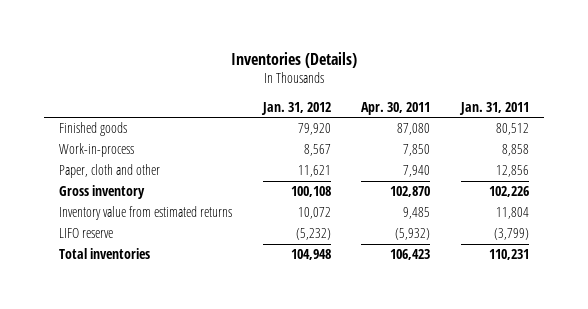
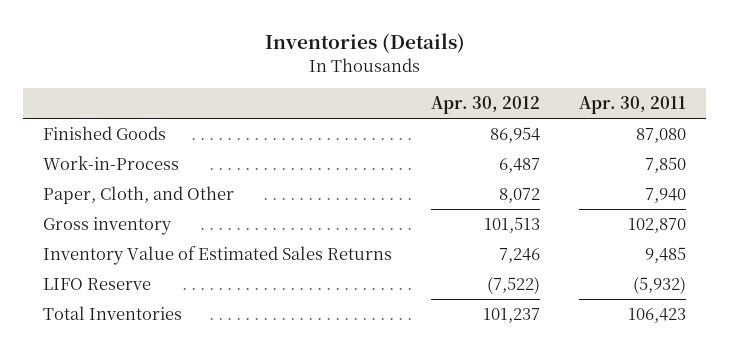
[260,101,331,115] Jan. 31, 2012 -> none
[459,101,530,115] Jan. 31, 2011 -> none
none -> [431,96,541,115] Apr. 30, 2012
[59,122,128,137] Finished goods -> [42,126,166,141] Finished Goods
[59,143,135,158] Work-in-process -> [42,156,179,171] Work-in-Process
[59,164,161,179] Paper, cloth and other -> [42,186,234,205] Paper, Cloth, and Other
[59,206,233,221] Inventory value from estimated returns -> [42,246,392,266] Inventory Value of Estimated Sales Returns
[59,228,114,239] LIFO reserve -> [42,278,151,291] LIFO Reserve
[59,248,151,260] Total inventories -> [42,306,182,321] Total Inventories

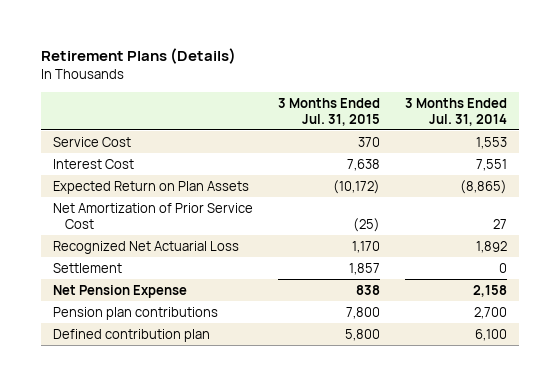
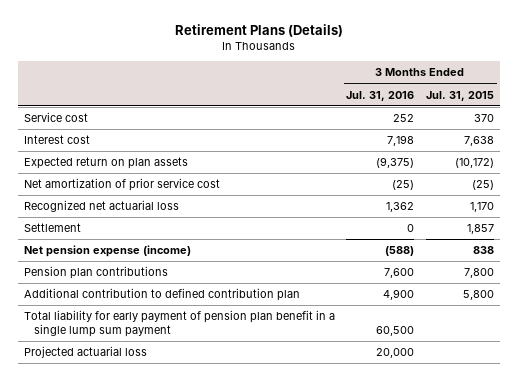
[404,97,507,126] 3 Months Ended Jul. 31, 2014 -> none
none -> [346,90,415,101] Jul. 31, 2016
[53,136,132,147] Service Cost -> [23,112,88,123] Service cost
[53,158,135,169] Interest Cost -> [23,135,90,145] Interest cost
[53,180,250,194] Expected Return on Plan Assets -> [23,157,188,170] Expected return on plan assets
[53,202,254,229] Net Amortization of Prior Service Cost -> [23,178,220,192] Net amortization of prior service cost
[53,240,240,254] Recognized Net Actuarial Loss -> [23,200,179,213] Recognized net actuarial loss
[53,284,188,298] Net Pension Expense -> [23,245,191,258] Net pension expense (income)
[53,328,211,342] Defined contribution plan -> [23,288,300,302] Additional contribution to defined contribution plan
none -> [23,310,335,338] Total liability for early payment of pension plan benefit in a single lump sum payment
none -> [23,346,147,359] Projected actuarial loss

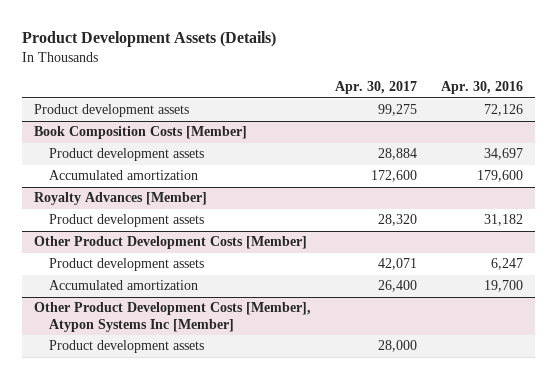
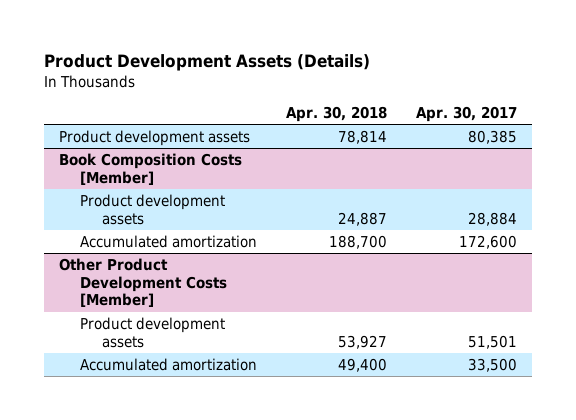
[440,81,523,95] Apr. 30, 2016 -> none
none -> [286,106,388,123] Apr. 30, 2018
[377,104,417,117] 99,275 -> [468,129,518,144] 80,385
[33,192,207,206] Royalty Advances [Member] -> none
[49,214,205,228] Product development assets -> none
[33,302,311,332] Other Product Development Costs [Member], Atypon Systems Inc [Member] -> none
[49,340,205,354] Product development assets -> none
[377,258,417,271] 42,071 -> [468,334,518,349] 51,501
[377,280,417,293] 26,400 -> [468,357,518,372] 33,500

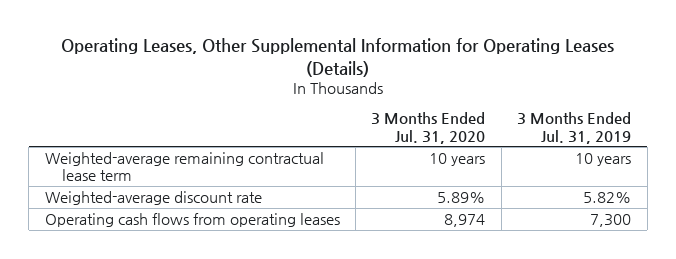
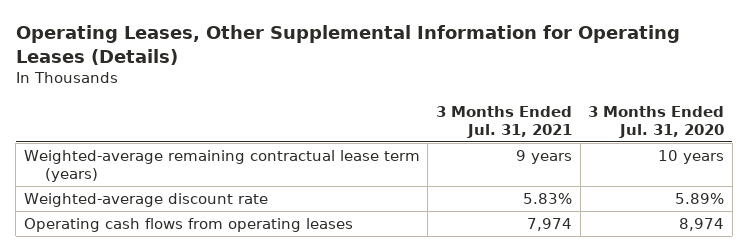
[517,112,632,144] 3 Months Ended Jul. 31, 2019 -> none
none -> [435,105,572,138] 3 Months Ended Jul. 31, 2021
[44,151,324,182] Weighted-average remaining contractual lease term -> [23,150,420,183] Weighted-average remaining contractual lease term (years)

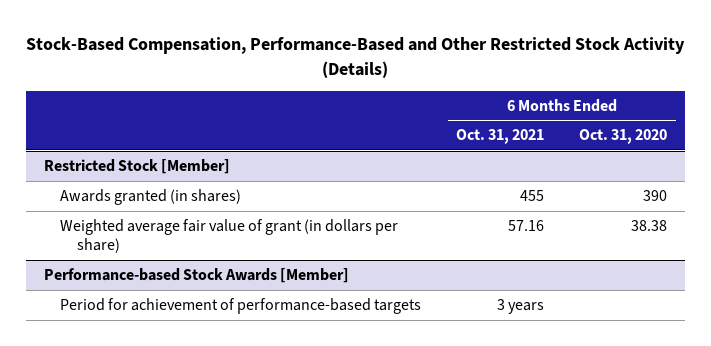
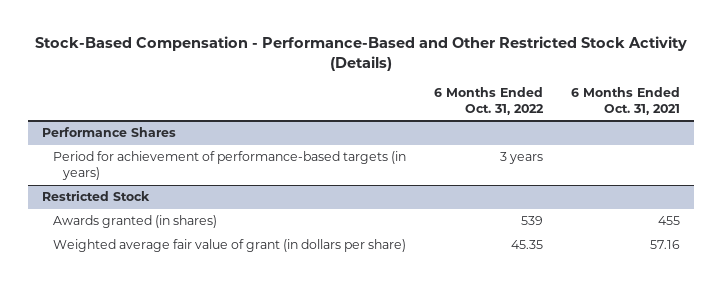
[26,37,686,78] Stock-Based Compensation, Performance-Based and Other Restricted Stock Activity (Details) -> [34,36,687,71] Stock-Based Compensation - Performance-Based and Other Restricted Stock Activity (Details)
[579,129,668,145] Oct. 31, 2020 -> none
none -> [433,86,544,115] 6 Months Ended Oct. 31, 2022
none -> [42,127,177,138] Performance Shares
none -> [52,151,406,181] Period for achievement of performance-based targets (in years)
[43,159,230,175] Restricted Stock [Member] -> [42,190,151,202] Restricted Stock
[43,268,349,284] Performance-based Stock Awards [Member] -> none
[60,298,422,315] Period for achievement of performance-based targets -> none

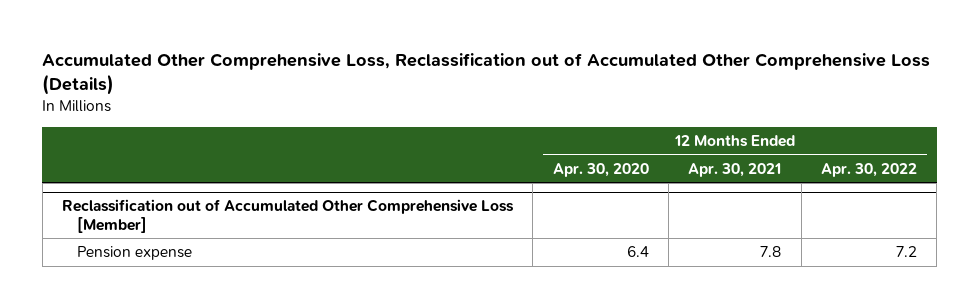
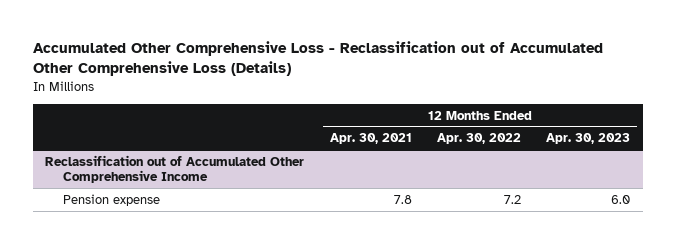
[42,53,931,96] Accumulated Other Comprehensive Loss, Reclassification out of Accumulated Other Comprehensive Loss (Details) -> [32,40,603,77] Accumulated Other Comprehensive Loss - Reclassification out of Accumulated Other Comprehensive Loss (Details)
[552,162,649,177] Apr. 30, 2020 -> none
none -> [546,133,631,145] Apr. 30, 2023
[61,199,514,233] Reclassification out of Accumulated Other Comprehensive Loss [Member] -> [45,154,305,184] Reclassification out of Accumulated Other Comprehensive Income

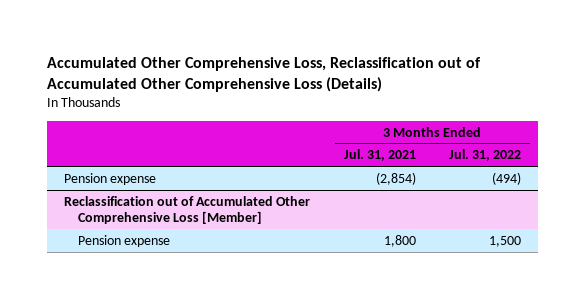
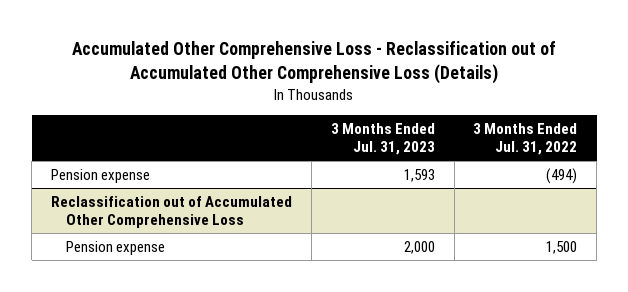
[47,57,482,93] Accumulated Other Comprehensive Loss, Reclassification out of Accumulated Other Comprehensive Loss (Details) -> [72,41,557,85] Accumulated Other Comprehensive Loss - Reclassification out of Accumulated Other Comprehensive Loss (Details)
[343,149,416,162] Jul. 31, 2021 -> none
none -> [330,122,435,156] 3 Months Ended Jul. 31, 2023
[63,195,310,225] Reclassification out of Accumulated Other Comprehensive Loss [Member] -> [51,195,293,229] Reclassification out of Accumulated Other Comprehensive Loss

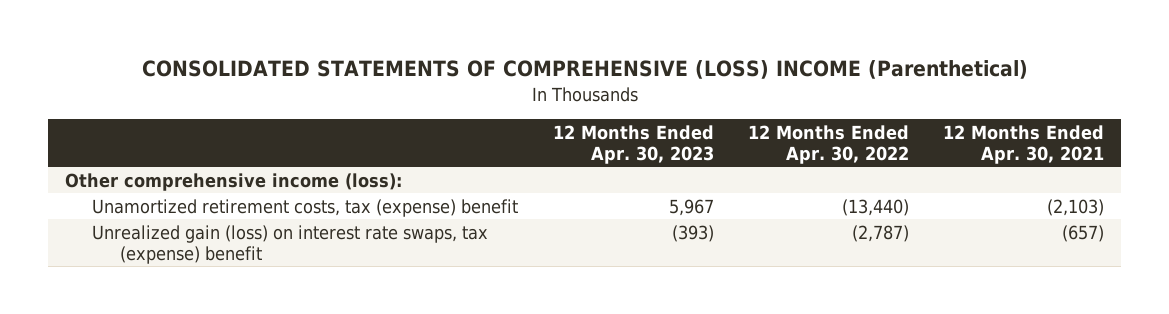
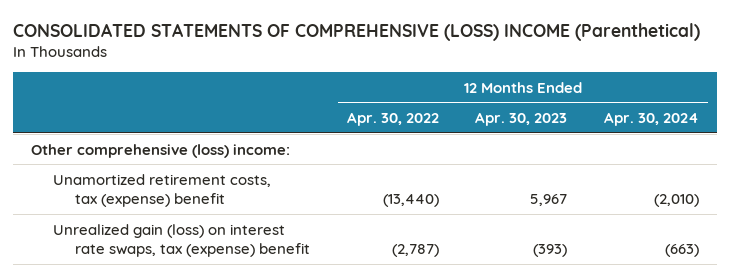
[942,124,1104,164] 12 Months Ended Apr. 30, 2021 -> none
none -> [603,112,699,127] Apr. 30, 2024
[65,172,403,191] Other comprehensive income (loss): -> [31,143,291,158] Other comprehensive (loss) income:

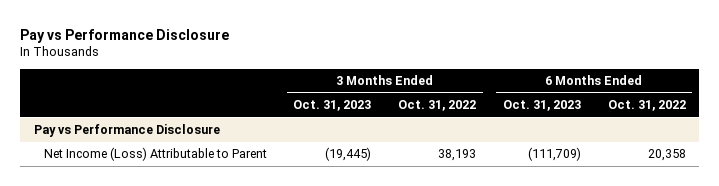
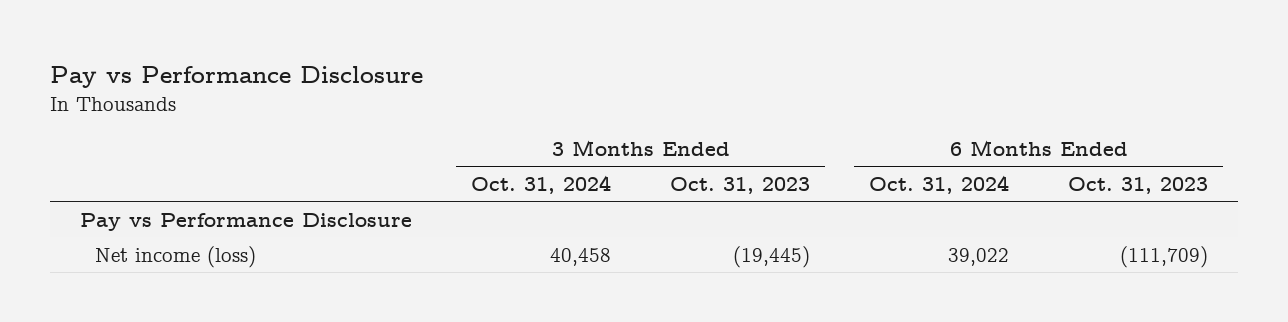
[398,100,477,112] Oct. 31, 2022 -> none
[607,100,686,112] Oct. 31, 2022 -> none
none -> [471,175,612,195] Oct. 31, 2024
none -> [869,175,1010,195] Oct. 31, 2024
[43,147,267,162] Net Income (Loss) Attributable to Parent -> [95,245,257,268] Net income (loss)

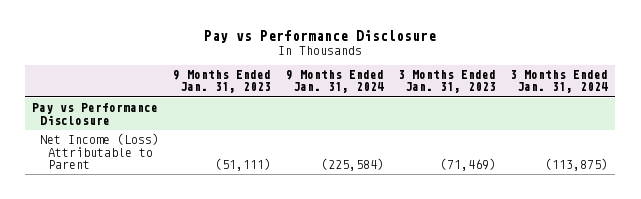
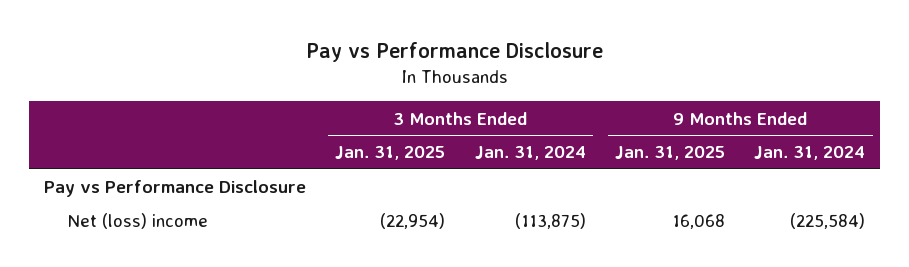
[173,70,272,94] 9 Months Ended Jan. 31, 2023 -> none
[398,70,497,94] 3 Months Ended Jan. 31, 2023 -> none
none -> [335,146,446,161] Jan. 31, 2025
none -> [614,146,725,161] Jan. 31, 2025
[40,133,160,169] Net Income (Loss) Attributable to Parent -> [66,213,208,230] Net (loss) income

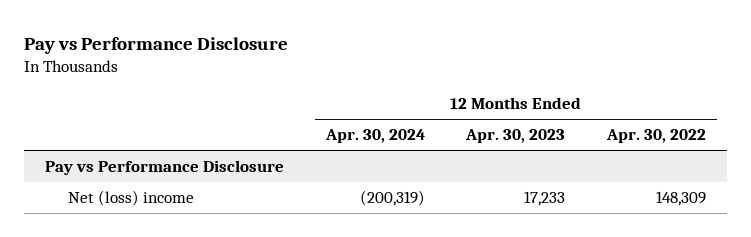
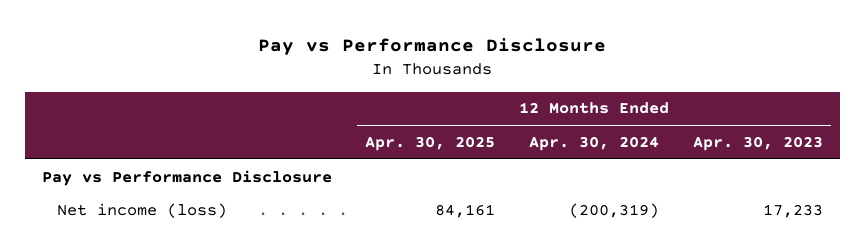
[606,129,707,144] Apr. 30, 2022 -> none
none -> [365,135,496,151] Apr. 30, 2025
[67,190,194,207] Net (loss) income -> [56,202,227,218] Net income (loss)

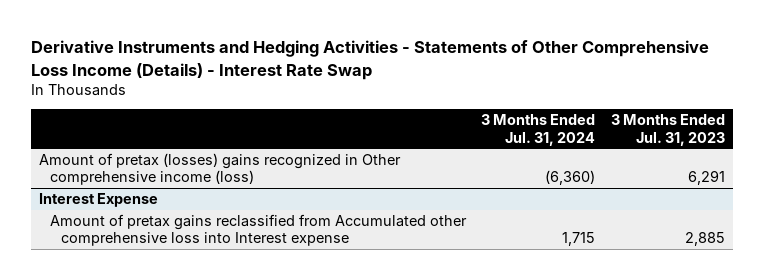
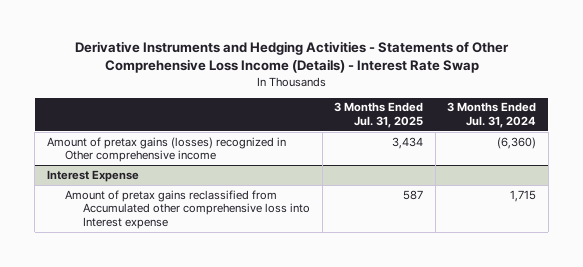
[610,114,725,146] 3 Months Ended Jul. 31, 2023 -> none
none -> [334,102,424,128] 3 Months Ended Jul. 31, 2025
[38,153,401,186] Amount of pretax (losses) gains recognized in Other comprehensive income (loss) -> [46,136,286,163] Amount of pretax gains (losses) recognized in Other comprehensive income

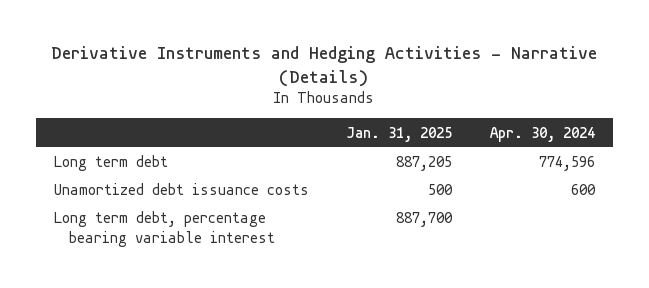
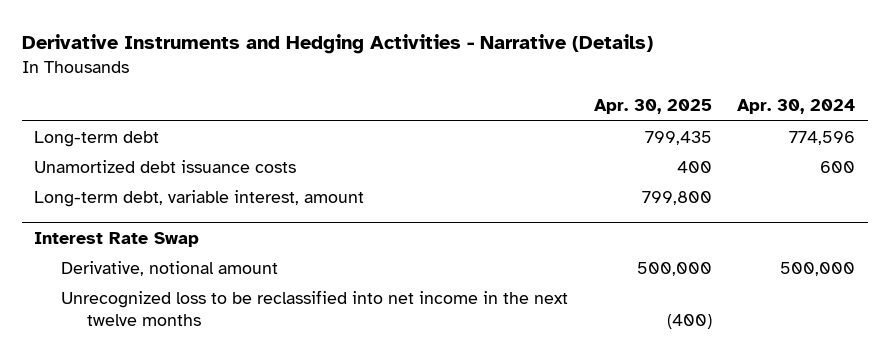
[346,126,453,142] Jan. 31, 2025 -> none
none -> [593,99,712,115] Apr. 30, 2025
[54,155,169,172] Long term debt -> [34,131,160,148] Long-term debt
[54,211,276,247] Long term debt, percentage bearing variable interest -> [34,190,365,208] Long-term debt, variable interest, amount
none -> [34,232,200,248] Interest Rate Swap
none -> [60,261,278,277] Derivative, notional amount
none -> [60,290,568,327] Unrecognized loss to be reclassified into net income in the next twelve months

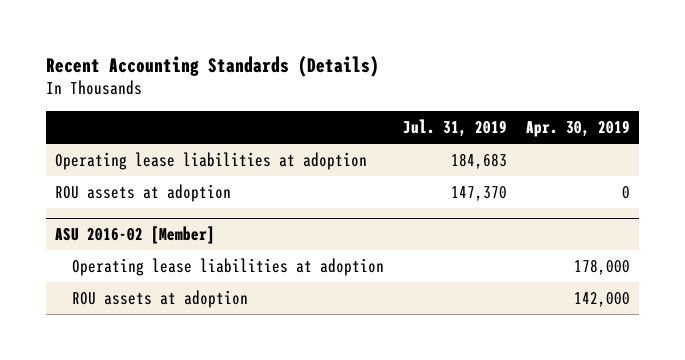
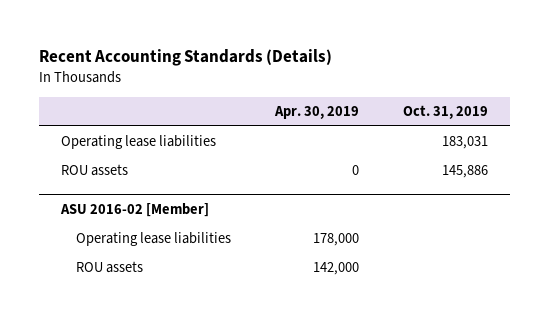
[403,118,508,137] Jul. 31, 2019 -> none
none -> [403,105,489,120] Oct. 31, 2019
[54,151,367,170] Operating lease liabilities at adoption -> [61,135,217,150] Operating lease liabilities
[54,183,231,202] ROU assets at adoption -> [61,164,129,177] ROU assets
[72,257,385,276] Operating lease liabilities at adoption -> [76,232,232,247] Operating lease liabilities
[72,289,249,308] ROU assets at adoption -> [76,261,144,274] ROU assets

